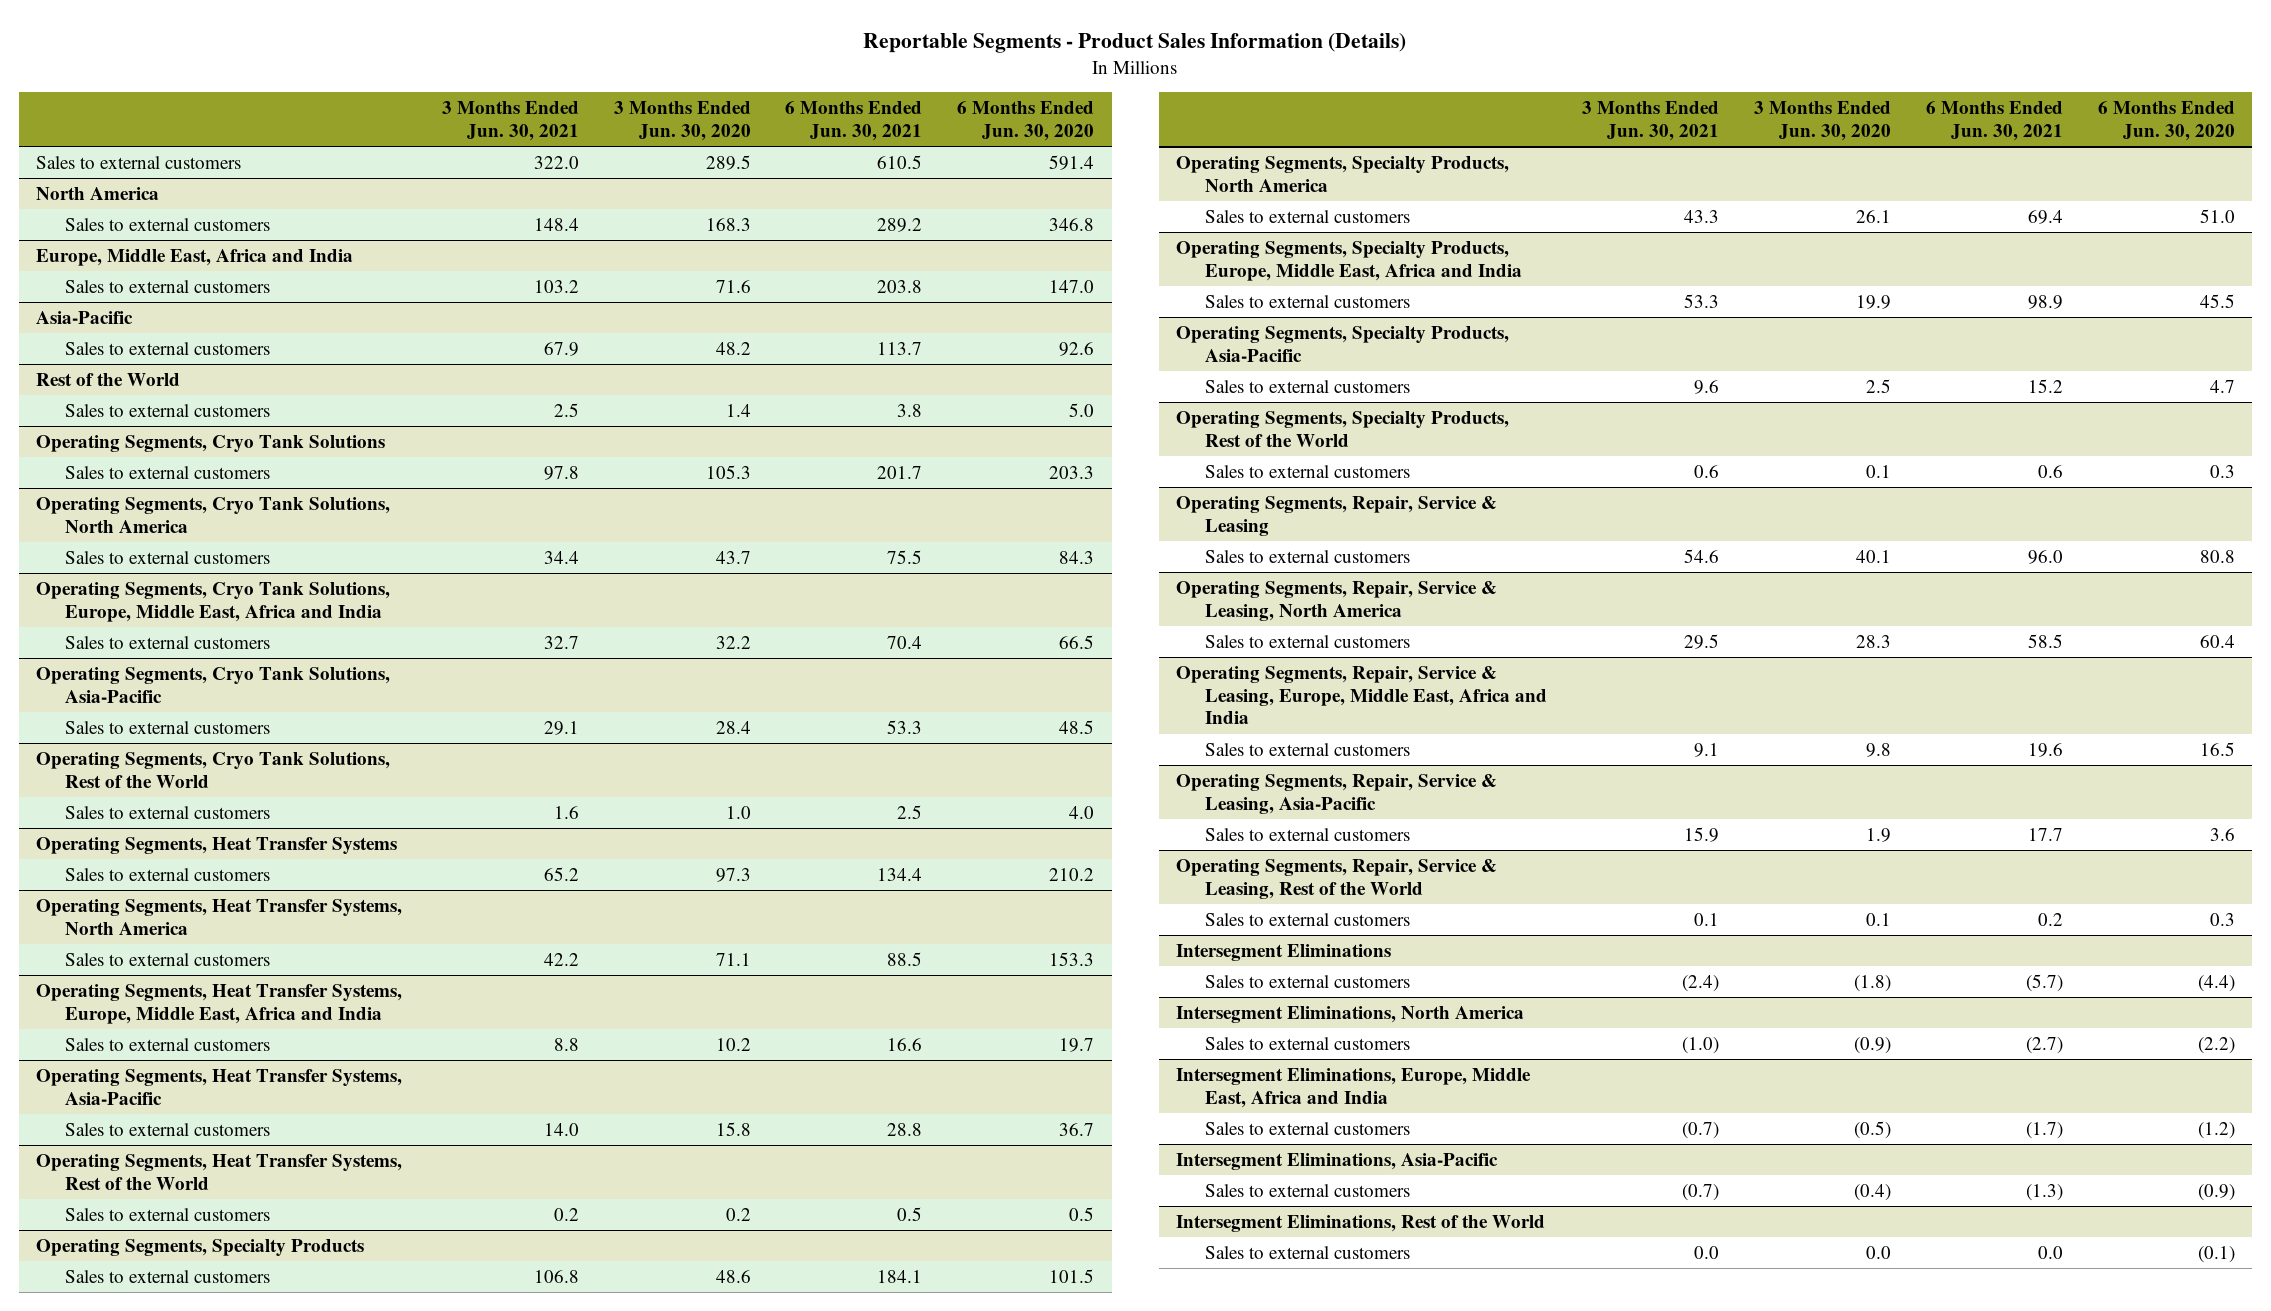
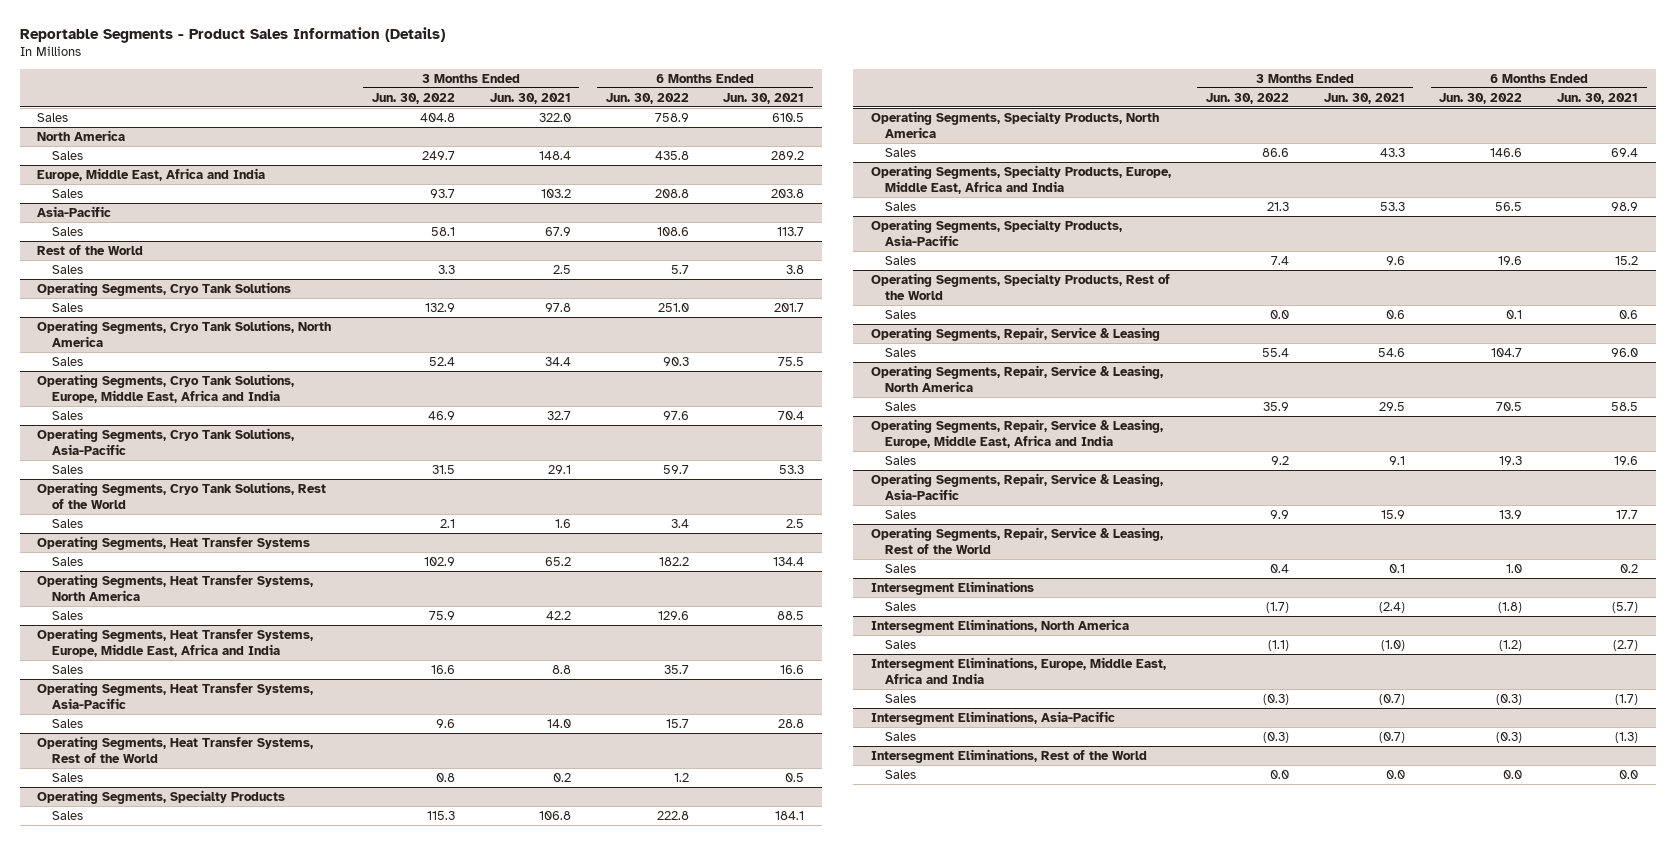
[613,101,751,142] 3 Months Ended Jun. 30, 2020 -> none
[957,101,1095,142] 6 Months Ended Jun. 30, 2020 -> none
none -> [371,92,455,104] Jun. 30, 2022
none -> [605,92,689,104] Jun. 30, 2022
[36,155,242,169] Sales to external customers -> [37,112,69,122] Sales
[64,217,270,231] Sales to external customers -> [51,150,83,160] Sales
[64,279,270,293] Sales to external customers -> [51,188,83,198] Sales
[64,341,270,355] Sales to external customers -> [51,226,83,236] Sales
[64,403,270,417] Sales to external customers -> [51,264,83,274] Sales
[64,465,270,479] Sales to external customers -> [51,302,83,312] Sales
[64,550,270,564] Sales to external customers -> [51,356,83,366] Sales
[64,635,270,649] Sales to external customers -> [51,410,83,420] Sales
[64,720,270,734] Sales to external customers -> [51,464,83,474] Sales
[64,805,270,819] Sales to external customers -> [51,518,83,528] Sales
[64,867,270,881] Sales to external customers -> [51,556,83,566] Sales
[64,952,270,966] Sales to external customers -> [51,610,83,620] Sales
[64,1037,270,1051] Sales to external customers -> [51,664,83,674] Sales
[64,1122,270,1136] Sales to external customers -> [51,718,83,728] Sales
[64,1207,270,1221] Sales to external customers -> [51,772,83,782] Sales
[64,1269,270,1283] Sales to external customers -> [51,810,83,820] Sales
[1204,209,1410,223] Sales to external customers -> [885,147,917,157] Sales
[1204,294,1410,308] Sales to external customers -> [885,201,917,211] Sales
[1204,379,1410,393] Sales to external customers -> [885,255,917,265] Sales
[1204,464,1410,478] Sales to external customers -> [885,309,917,319] Sales
[1204,549,1410,563] Sales to external customers -> [885,347,917,357] Sales
[1204,634,1410,648] Sales to external customers -> [885,401,917,411] Sales
[1204,742,1410,756] Sales to external customers -> [885,455,917,465] Sales
[1204,827,1410,841] Sales to external customers -> [885,509,917,519] Sales
[1204,912,1410,926] Sales to external customers -> [885,563,917,573] Sales
[1204,974,1410,988] Sales to external customers -> [885,601,917,611] Sales
[1204,1036,1410,1050] Sales to external customers -> [885,639,917,649] Sales
[1204,1121,1410,1135] Sales to external customers -> [885,693,917,703] Sales
[1204,1183,1410,1197] Sales to external customers -> [885,731,917,741] Sales
[1204,1245,1410,1259] Sales to external customers -> [885,769,917,779] Sales

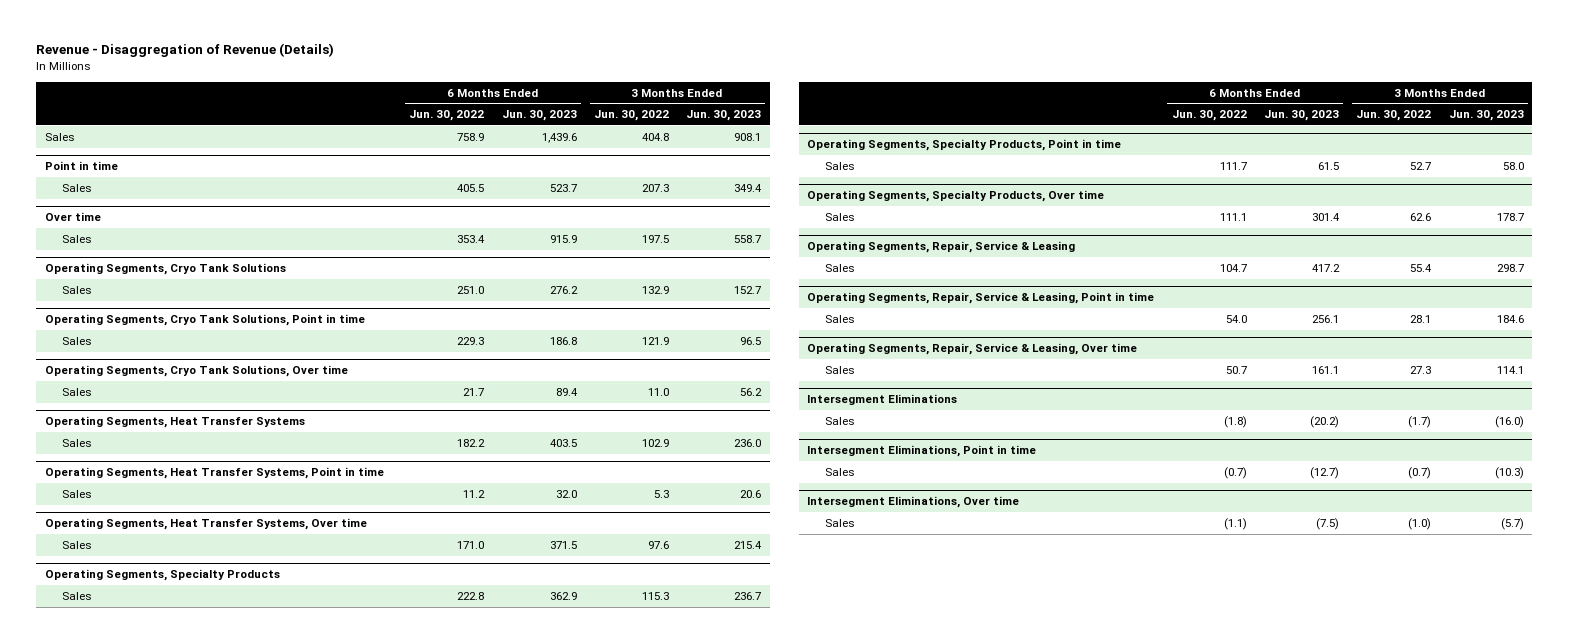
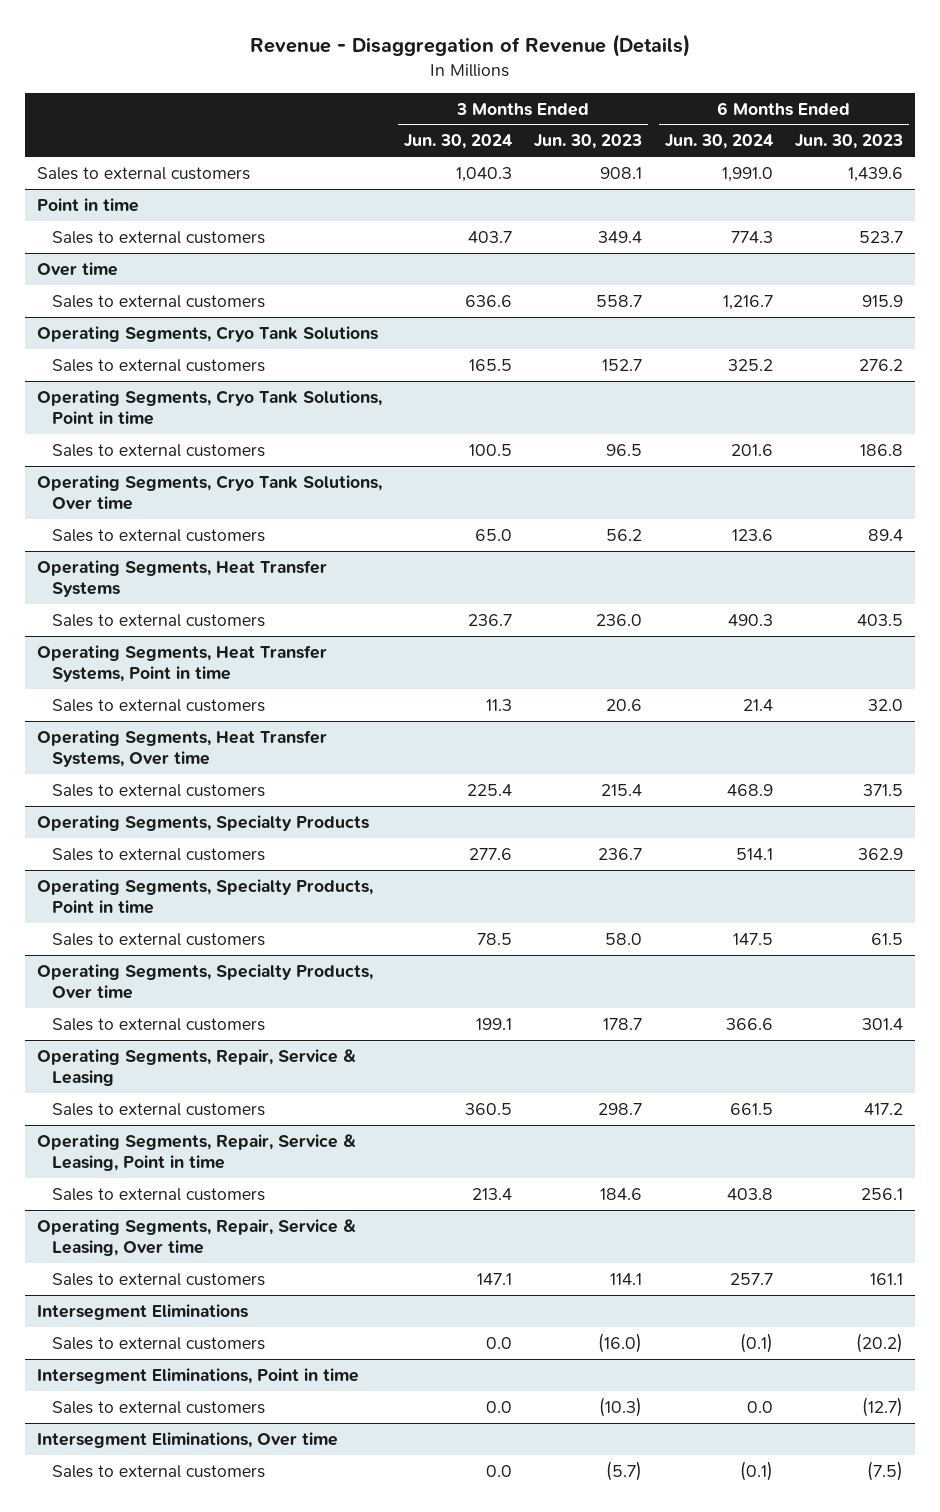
[409,110,485,122] Jun. 30, 2022 -> none
[593,110,669,122] Jun. 30, 2022 -> none
none -> [404,134,513,150] Jun. 30, 2024
none -> [664,134,773,150] Jun. 30, 2024
[44,132,75,141] Sales -> [36,166,250,180] Sales to external customers
[62,183,93,192] Sales -> [52,230,266,244] Sales to external customers
[62,234,93,243] Sales -> [52,294,266,308] Sales to external customers
[62,285,93,294] Sales -> [52,358,266,372] Sales to external customers
[62,336,93,345] Sales -> [52,443,266,457] Sales to external customers
[62,387,93,396] Sales -> [52,528,266,542] Sales to external customers
[62,438,93,447] Sales -> [52,613,266,627] Sales to external customers
[62,489,93,498] Sales -> [52,698,266,712] Sales to external customers
[62,540,93,549] Sales -> [52,783,266,797] Sales to external customers
[62,591,93,600] Sales -> [52,847,266,861] Sales to external customers
[824,161,855,170] Sales -> [52,932,266,946] Sales to external customers
[824,212,855,221] Sales -> [52,1017,266,1031] Sales to external customers
[824,263,855,272] Sales -> [52,1102,266,1116] Sales to external customers
[824,314,855,323] Sales -> [52,1187,266,1201] Sales to external customers
[824,365,855,374] Sales -> [52,1272,266,1286] Sales to external customers
[824,416,855,425] Sales -> [52,1336,266,1350] Sales to external customers
[824,467,855,476] Sales -> [52,1400,266,1414] Sales to external customers
[824,518,855,527] Sales -> [52,1464,266,1478] Sales to external customers

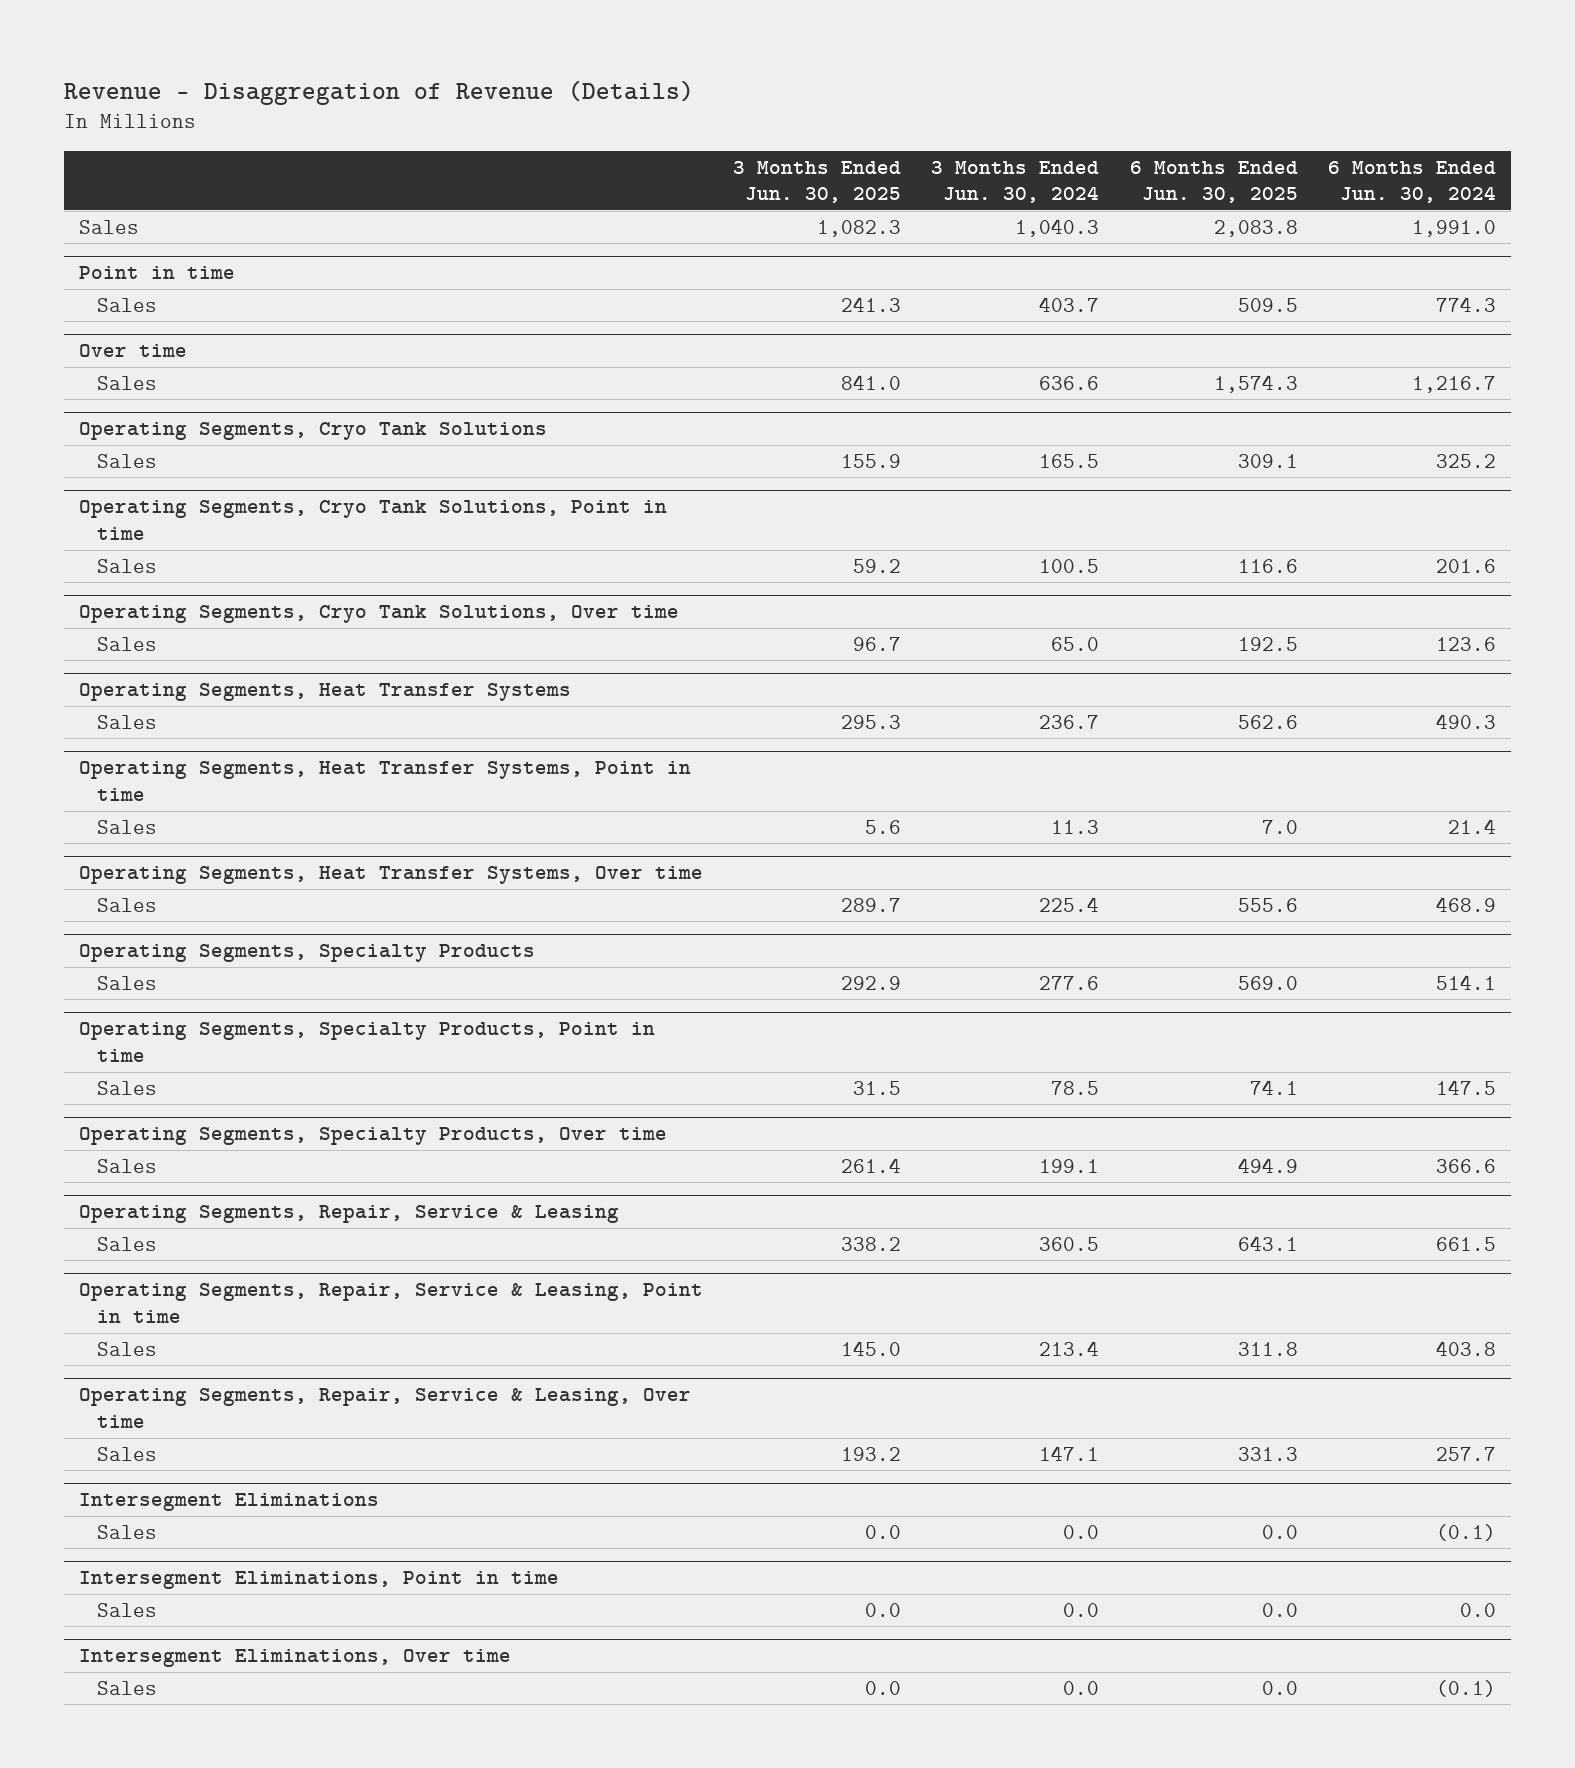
[534,134,643,150] Jun. 30, 2023 -> none
[795,134,904,150] Jun. 30, 2023 -> none
none -> [733,160,902,204] 3 Months Ended Jun. 30, 2025
none -> [1129,160,1298,204] 6 Months Ended Jun. 30, 2025
[36,166,250,180] Sales to external customers -> [79,219,140,234] Sales
[52,230,266,244] Sales to external customers -> [96,297,157,312] Sales
[52,294,266,308] Sales to external customers -> [96,375,157,390] Sales
[52,358,266,372] Sales to external customers -> [96,453,157,468] Sales
[52,443,266,457] Sales to external customers -> [96,558,157,573] Sales
[52,528,266,542] Sales to external customers -> [96,636,157,651] Sales
[52,613,266,627] Sales to external customers -> [96,714,157,729] Sales
[52,698,266,712] Sales to external customers -> [96,819,157,834] Sales
[52,783,266,797] Sales to external customers -> [96,897,157,912] Sales
[52,847,266,861] Sales to external customers -> [96,975,157,990] Sales
[52,932,266,946] Sales to external customers -> [96,1080,157,1095] Sales
[52,1017,266,1031] Sales to external customers -> [96,1158,157,1173] Sales
[52,1102,266,1116] Sales to external customers -> [96,1236,157,1251] Sales
[52,1187,266,1201] Sales to external customers -> [96,1341,157,1356] Sales
[52,1272,266,1286] Sales to external customers -> [96,1446,157,1461] Sales
[52,1336,266,1350] Sales to external customers -> [96,1524,157,1539] Sales
[52,1400,266,1414] Sales to external customers -> [96,1602,157,1617] Sales
[52,1464,266,1478] Sales to external customers -> [96,1680,157,1695] Sales

